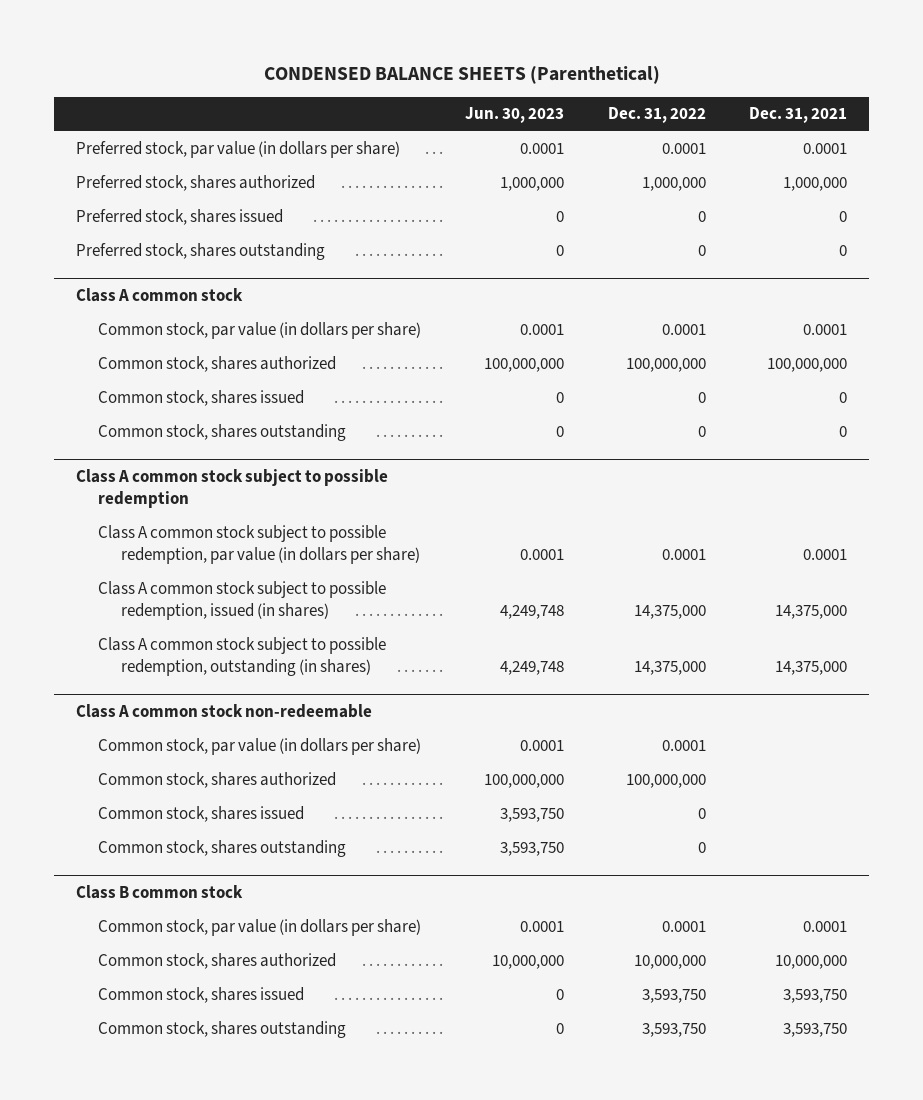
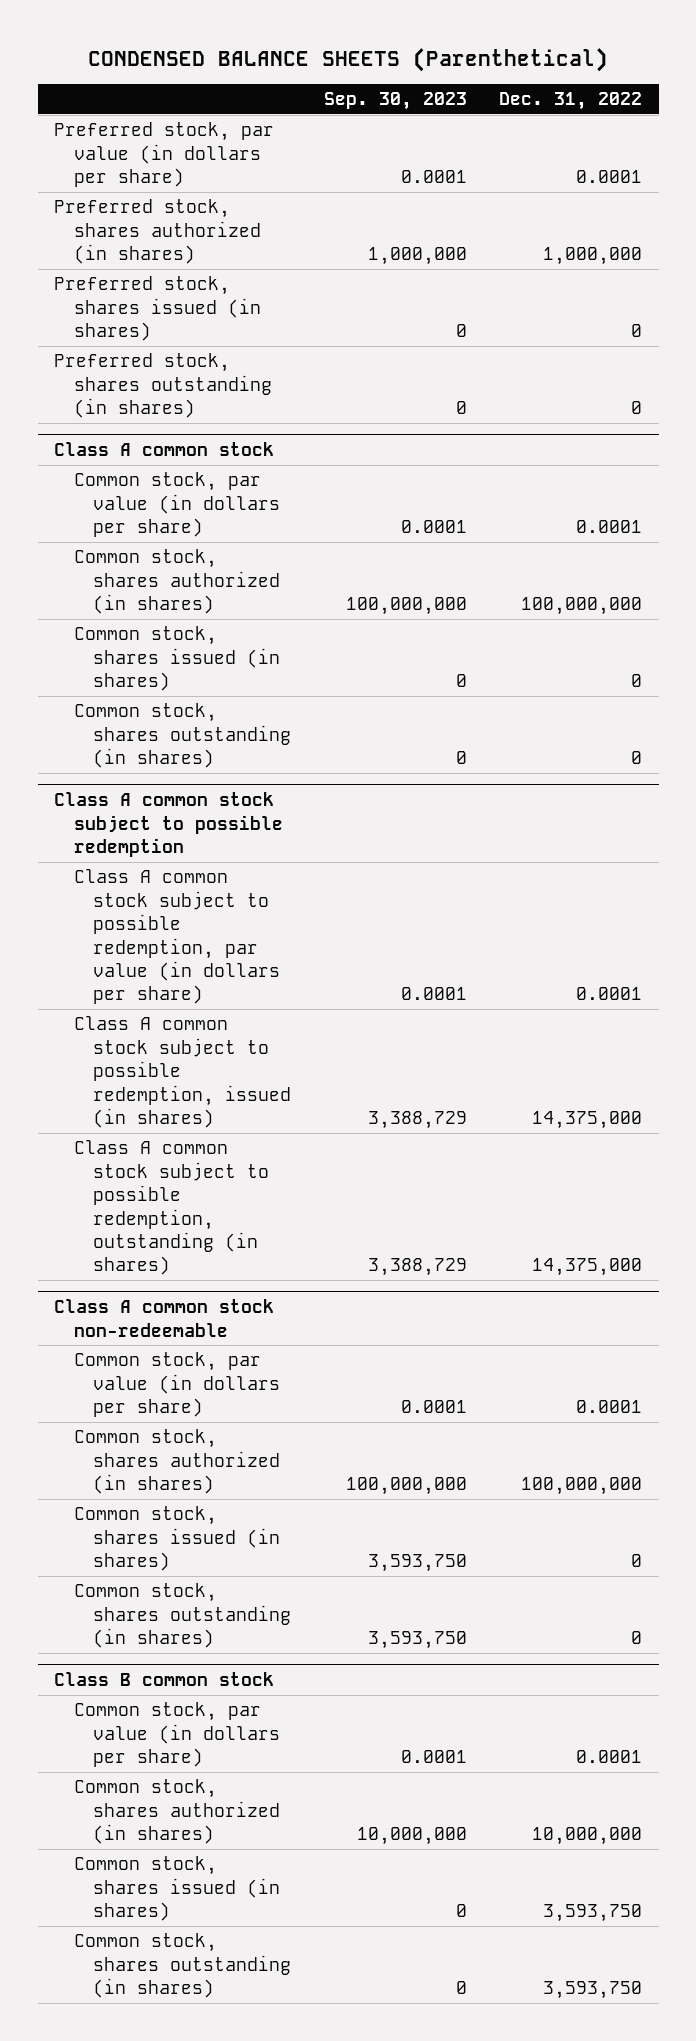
[464,107,564,124] Jun. 30, 2023 -> none
[749,107,848,124] Dec. 31, 2021 -> none
none -> [323,92,467,111] Sep. 30, 2023
[75,175,315,192] Preferred stock, shares authorized -> [54,199,261,265] Preferred stock, shares authorized (in shares)
[75,209,283,226] Preferred stock, shares issued -> [54,276,261,342] Preferred stock, shares issued (in shares)
[75,243,325,261] Preferred stock, shares outstanding -> [54,353,272,419] Preferred stock, shares outstanding (in shares)
[98,356,337,373] Common stock, shares authorized -> [73,549,281,615] Common stock, shares authorized (in shares)
[98,390,305,407] Common stock, shares issued -> [73,626,281,692] Common stock, shares issued (in shares)
[98,424,347,442] Common stock, shares outstanding -> [73,703,292,769] Common stock, shares outstanding (in shares)
[98,772,337,789] Common stock, shares authorized -> [73,1429,281,1495] Common stock, shares authorized (in shares)
[98,806,305,823] Common stock, shares issued -> [73,1506,281,1572] Common stock, shares issued (in shares)
[98,840,347,858] Common stock, shares outstanding -> [73,1583,292,1649] Common stock, shares outstanding (in shares)
[98,953,337,970] Common stock, shares authorized -> [73,1779,281,1845] Common stock, shares authorized (in shares)
[98,987,305,1004] Common stock, shares issued -> [73,1856,281,1922] Common stock, shares issued (in shares)
[98,1021,347,1039] Common stock, shares outstanding -> [73,1933,292,1999] Common stock, shares outstanding (in shares)

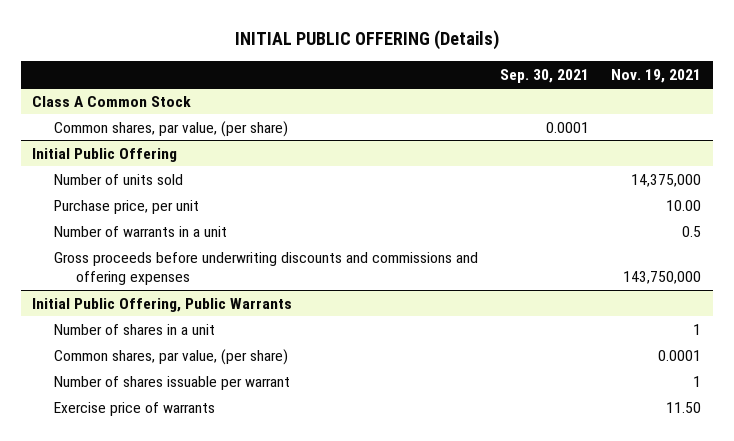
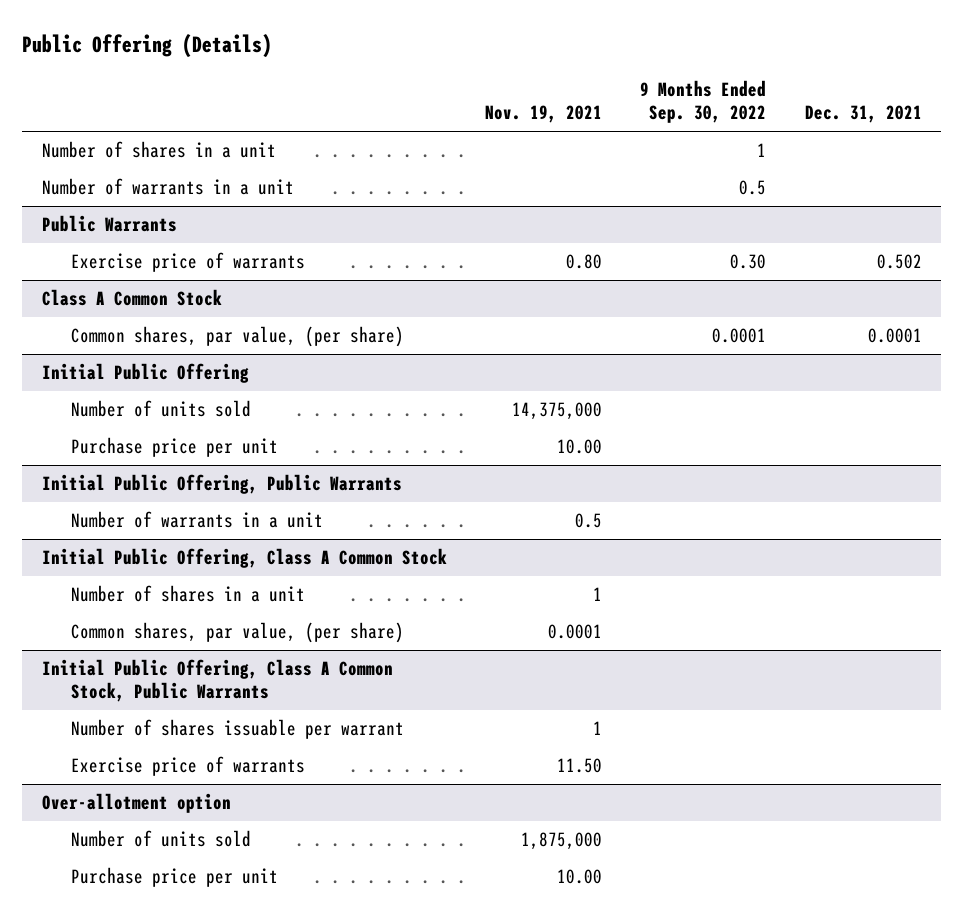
[234,30,499,51] INITIAL PUBLIC OFFERING (Details) -> [22,34,273,59] Public Offering (Details)
[500,68,590,83] Sep. 30, 2021 -> none
none -> [640,80,767,124] 9 Months Ended Sep. 30, 2022
none -> [804,105,922,124] Dec. 31, 2021
none -> [41,141,276,159] Number of shares in a unit
none -> [41,178,294,196] Number of warrants in a unit
none -> [41,215,177,233] Public Warrants
none -> [70,252,305,273] Exercise price of warrants
[53,225,227,237] Number of warrants in a unit -> none
[53,251,478,286] Gross proceeds before underwriting discounts and commissions and offering expenses -> none
[53,199,199,214] Purchase price, per unit -> [70,437,278,458] Purchase price per unit
none -> [70,511,323,529] Number of warrants in a unit
none -> [41,548,447,569] Initial Public Offering, Class A Common Stock
none -> [41,659,393,703] Initial Public Offering, Class A Common Stock, Public Warrants
none -> [41,793,231,814] Over-allotment option
none -> [70,830,251,848] Number of units sold
none -> [70,867,278,888] Purchase price per unit

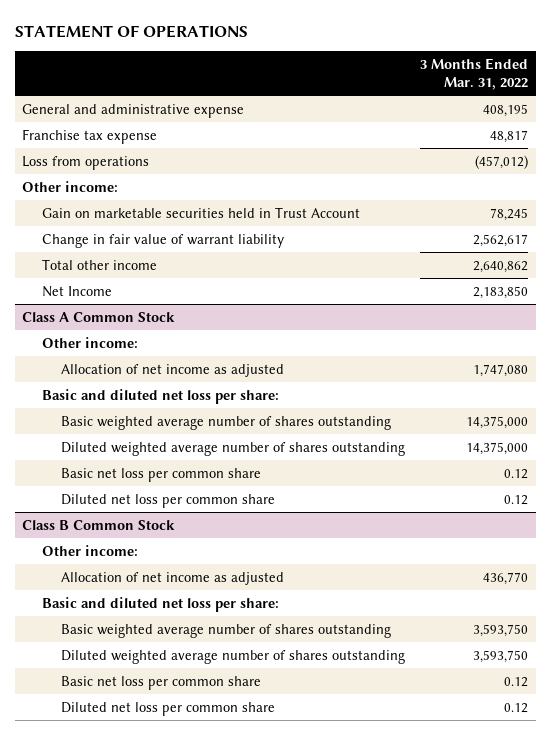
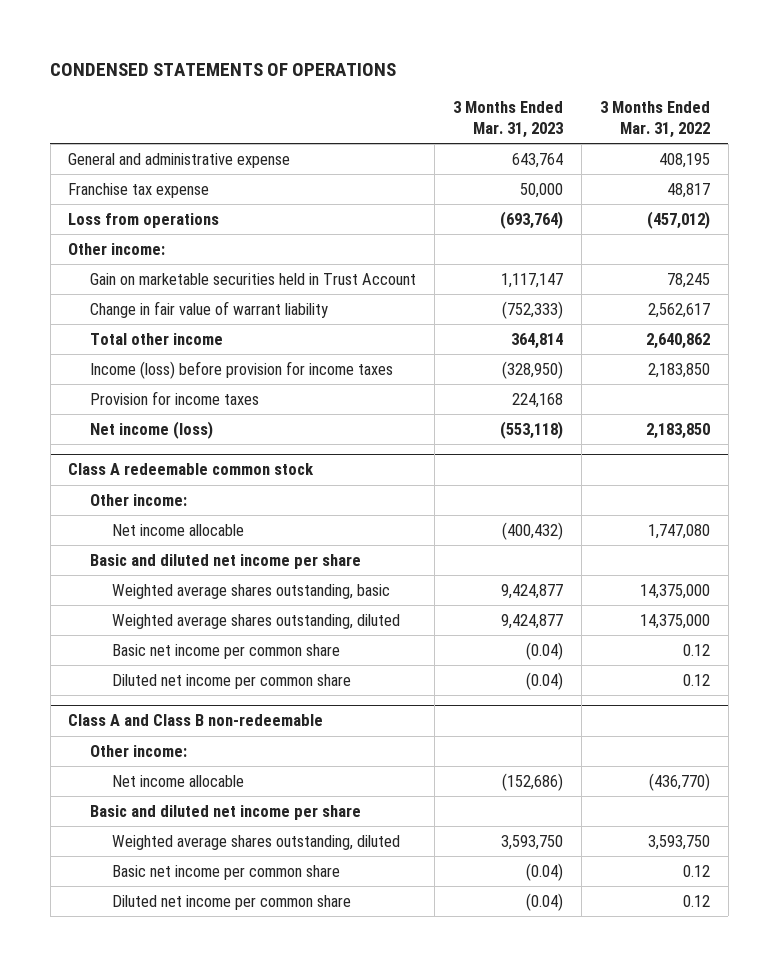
[14,24,248,38] STATEMENT OF OPERATIONS -> [50,62,397,76] CONDENSED STATEMENTS OF OPERATIONS
none -> [453,100,564,138] 3 Months Ended Mar. 31, 2023
none -> [90,360,394,379] Income (loss) before provision for income taxes
none -> [90,390,260,405] Provision for income taxes
[41,285,112,297] Net Income -> [90,420,214,439] Net income (loss)
[22,311,176,322] Class A Common Stock -> [68,463,315,476] Class A redeemable common stock
[22,519,176,530] Class B Common Stock -> none
[60,363,284,377] Allocation of net income as adjusted -> [112,523,245,536] Net income allocable
[41,388,279,404] Basic and diluted net loss per share: -> [90,553,362,569] Basic and diluted net income per share
[60,415,391,430] Basic weighted average number of shares outstanding -> [112,583,391,599] Weighted average shares outstanding, basic
[60,441,405,456] Diluted weighted average number of shares outstanding -> [112,613,401,629] Weighted average shares outstanding, diluted
[60,467,261,482] Basic net loss per common share -> [112,643,341,659] Basic net income per common share
[60,493,275,508] Diluted net loss per common share -> [112,673,352,689] Diluted net income per common share
none -> [68,714,324,727] Class A and Class B non-redeemable
[60,623,391,638] Basic weighted average number of shares outstanding -> none
[60,571,284,585] Allocation of net income as adjusted -> [112,774,245,787] Net income allocable
[483,571,529,585] 436,770 -> [649,772,711,791] (436,770)
[41,596,279,612] Basic and diluted net loss per share: -> [90,804,362,820] Basic and diluted net income per share
[60,649,405,664] Diluted weighted average number of shares outstanding -> [112,834,401,850] Weighted average shares outstanding, diluted
[60,675,261,690] Basic net loss per common share -> [112,864,341,880] Basic net income per common share
[60,701,275,716] Diluted net loss per common share -> [112,894,352,910] Diluted net income per common share

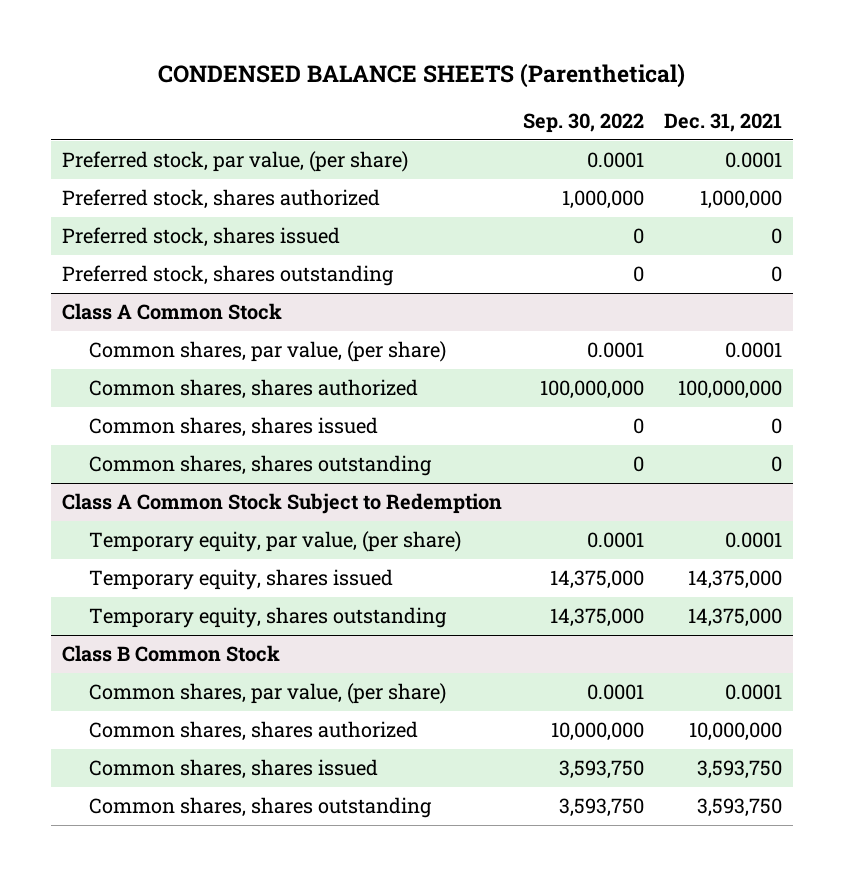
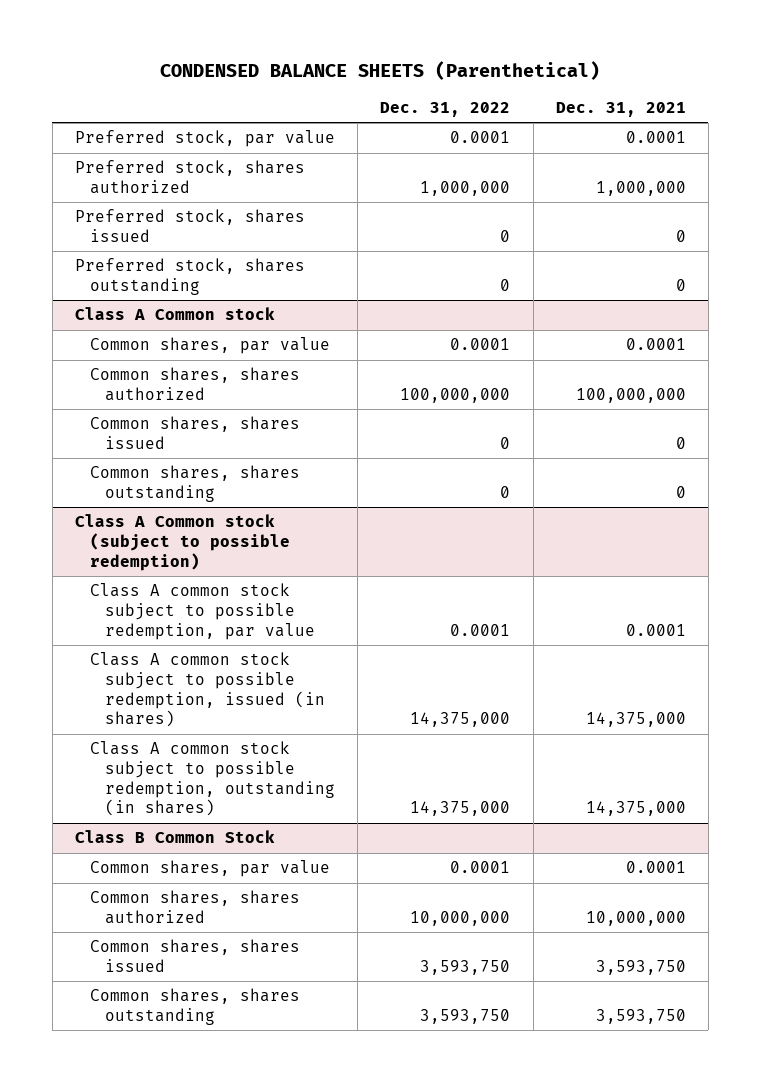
[522,113,644,134] Sep. 30, 2022 -> none
none -> [380,101,511,117] Dec. 31, 2022
[61,151,408,173] Preferred stock, par value, (per share) -> [74,130,335,148] Preferred stock, par value
[61,303,282,321] Class A Common Stock -> [74,307,275,321] Class A Common stock
[89,341,447,363] Common shares, par value, (per share) -> [89,337,330,355] Common shares, par value
[61,493,502,515] Class A Common Stock Subject to Redemption -> [74,514,290,571] Class A Common stock (subject to possible redemption)
[89,531,462,553] Temporary equity, par value, (per share) -> [89,583,315,640] Class A common stock subject to possible redemption, par value
[89,569,394,591] Temporary equity, shares issued -> [89,652,325,728] Class A common stock subject to possible redemption, issued (in shares)
[89,607,448,629] Temporary equity, shares outstanding -> [89,741,335,817] Class A common stock subject to possible redemption, outstanding (in shares)
[89,683,447,705] Common shares, par value, (per share) -> [89,860,330,878] Common shares, par value

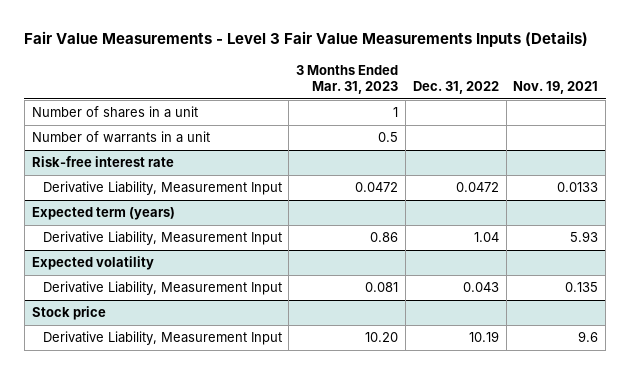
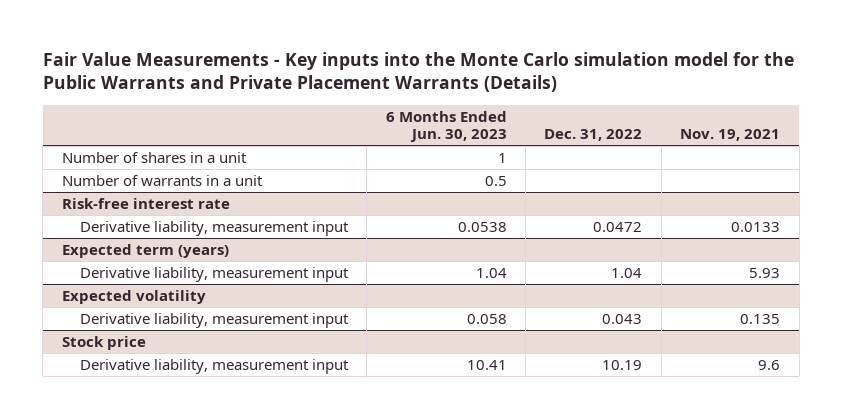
[24,31,589,48] Fair Value Measurements - Level 3 Fair Value Measurements Inputs (Details) -> [42,52,794,93] Fair Value Measurements - Key inputs into the Monte Carlo simulation model for the Public Warrants and Private Placement Warrants (Details)
[296,64,399,94] 3 Months Ended Mar. 31, 2023 -> none
none -> [385,110,507,143] 6 Months Ended Jun. 30, 2023
[42,181,282,196] Derivative Liability, Measurement Input -> [79,221,349,237] Derivative liability, measurement input
[42,231,282,246] Derivative Liability, Measurement Input -> [79,267,349,283] Derivative liability, measurement input
[42,281,282,296] Derivative Liability, Measurement Input -> [79,313,349,329] Derivative liability, measurement input
[42,331,282,346] Derivative Liability, Measurement Input -> [79,359,349,375] Derivative liability, measurement input

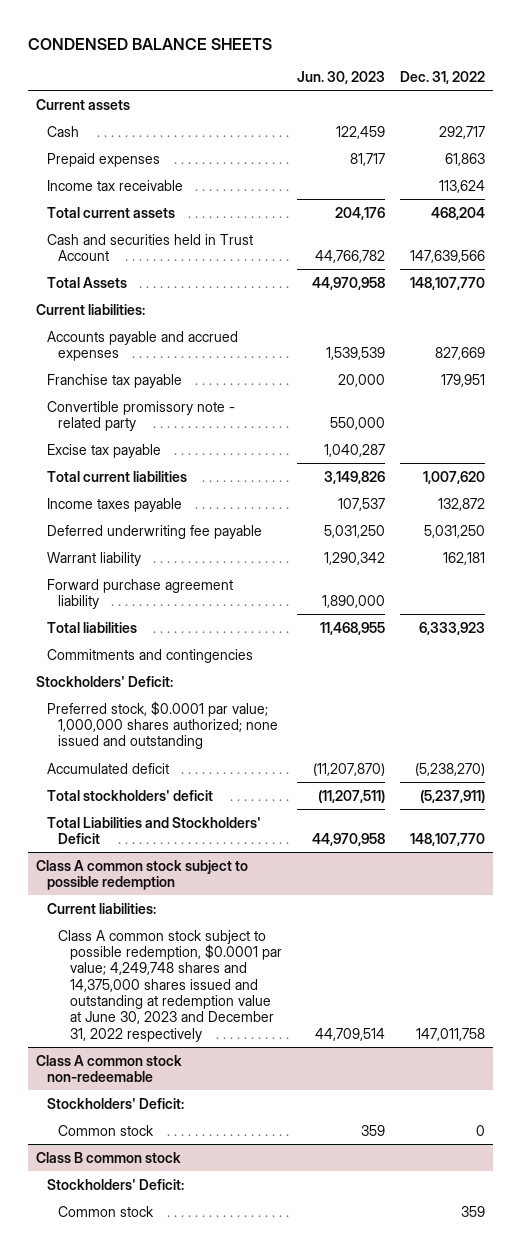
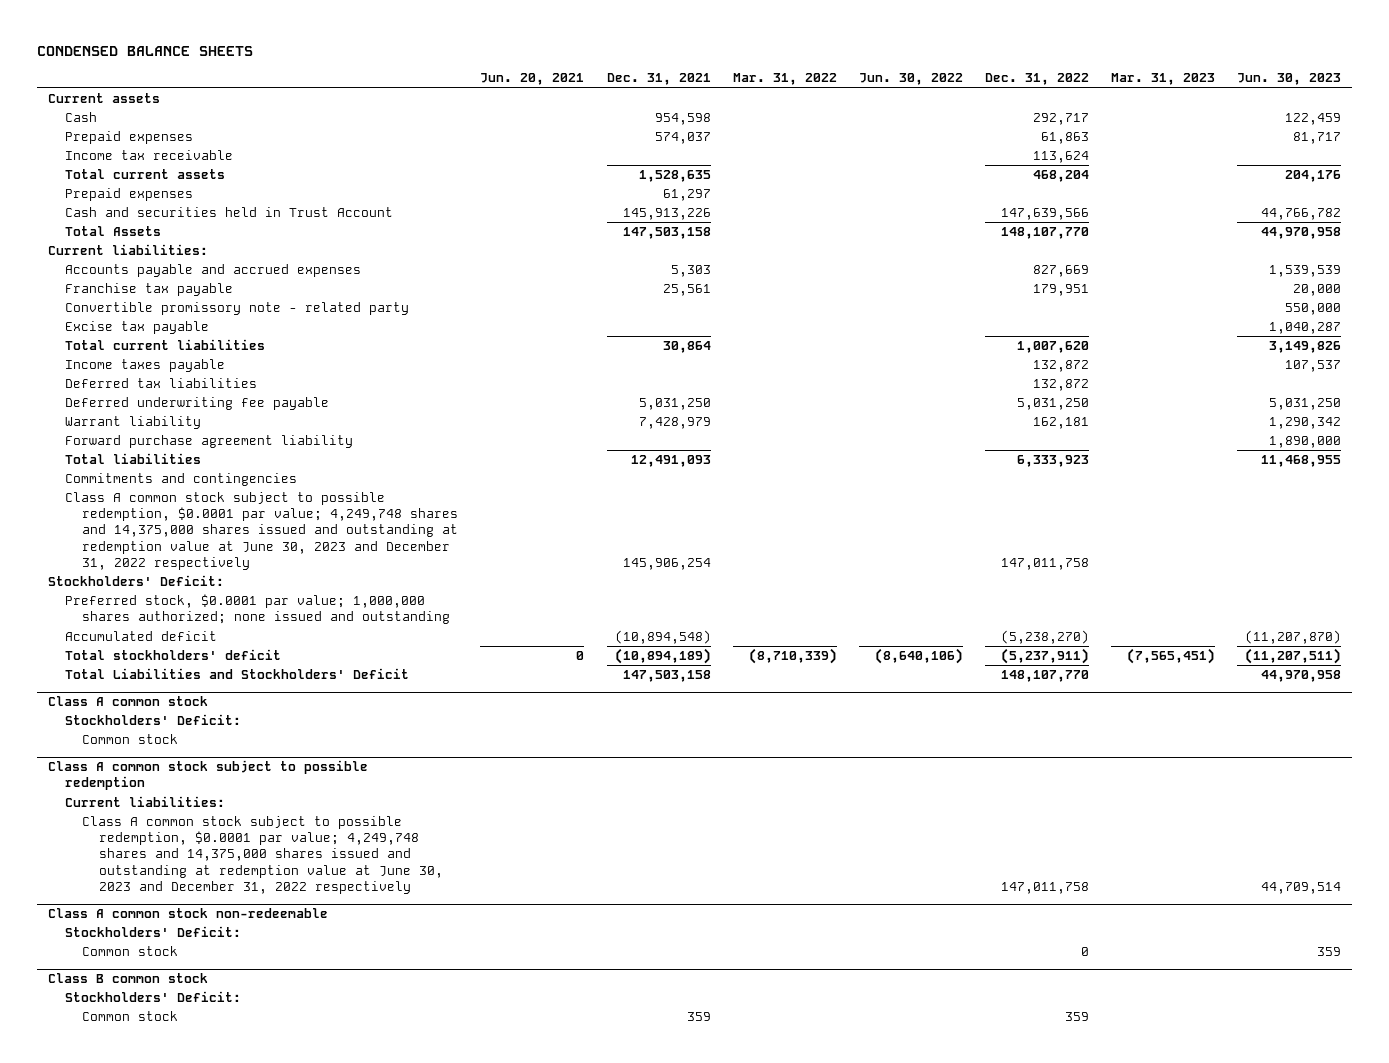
none -> [480,73,585,86] Jun. 20, 2021
none -> [606,73,711,86] Dec. 31, 2021
none -> [732,73,837,86] Mar. 31, 2022
none -> [858,73,963,86] Jun. 30, 2022
none -> [1111,73,1216,86] Mar. 31, 2023
none -> [64,188,193,202] Prepaid expenses
none -> [64,378,257,389] Deferred tax liabilities
none -> [64,492,459,570] Class A common stock subject to possible redemption, $0.0001 par value; 4,249,748 shares and 14,375,000 shares issued and outstanding at redemption value at June 30, 2023 and December 31, 2022 respectively
none -> [47,696,208,707] Class A common stock
none -> [64,714,241,726] Stockholders' Deficit:
none -> [82,734,179,745] Common stock

